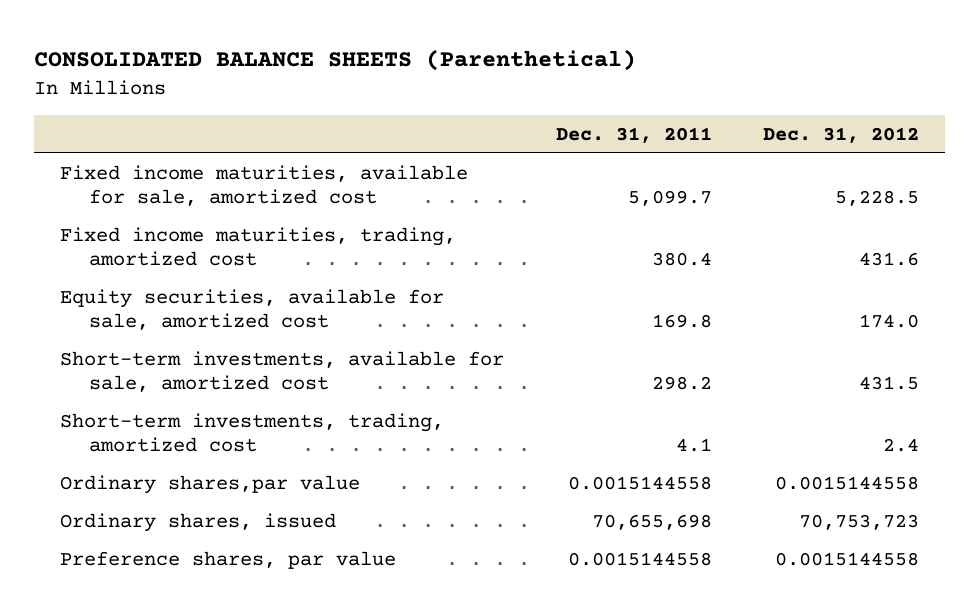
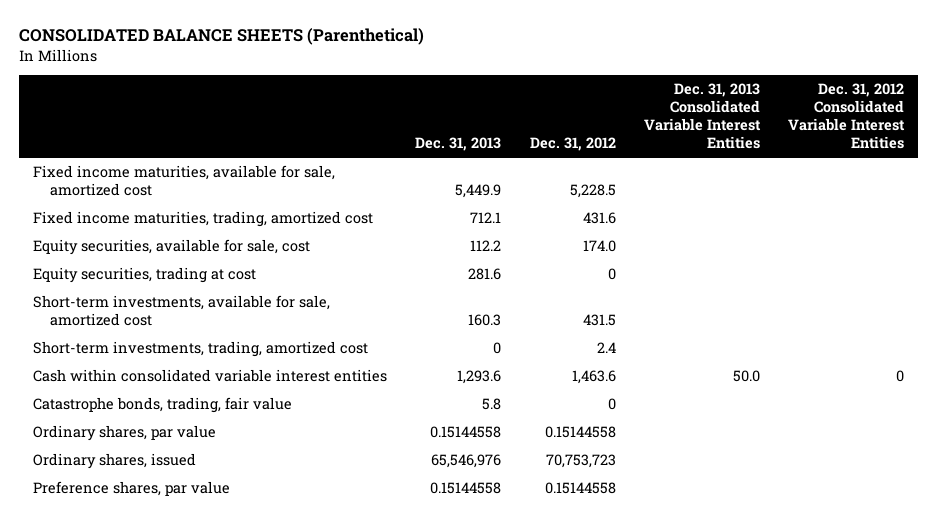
[555,126,712,143] Dec. 31, 2011 -> none
none -> [415,137,502,152] Dec. 31, 2013
none -> [643,83,761,150] Dec. 31, 2013 Consolidated Variable Interest Entities
none -> [788,83,906,150] Dec. 31, 2012 Consolidated Variable Interest Entities
[60,289,445,330] Equity securities, available for sale, amortized cost -> [32,239,310,256] Equity securities, available for sale, cost
none -> [32,267,256,284] Equity securities, trading at cost
none -> [32,369,387,383] Cash within consolidated variable interest entities
none -> [32,397,292,414] Catastrophe bonds, trading, fair value
[60,475,361,495] Ordinary shares,par value -> [32,425,216,442] Ordinary shares, par value
[775,476,920,491] 0.0015144558 -> [544,426,616,439] 0.15144558
[775,552,920,567] 0.0015144558 -> [544,482,616,495] 0.15144558

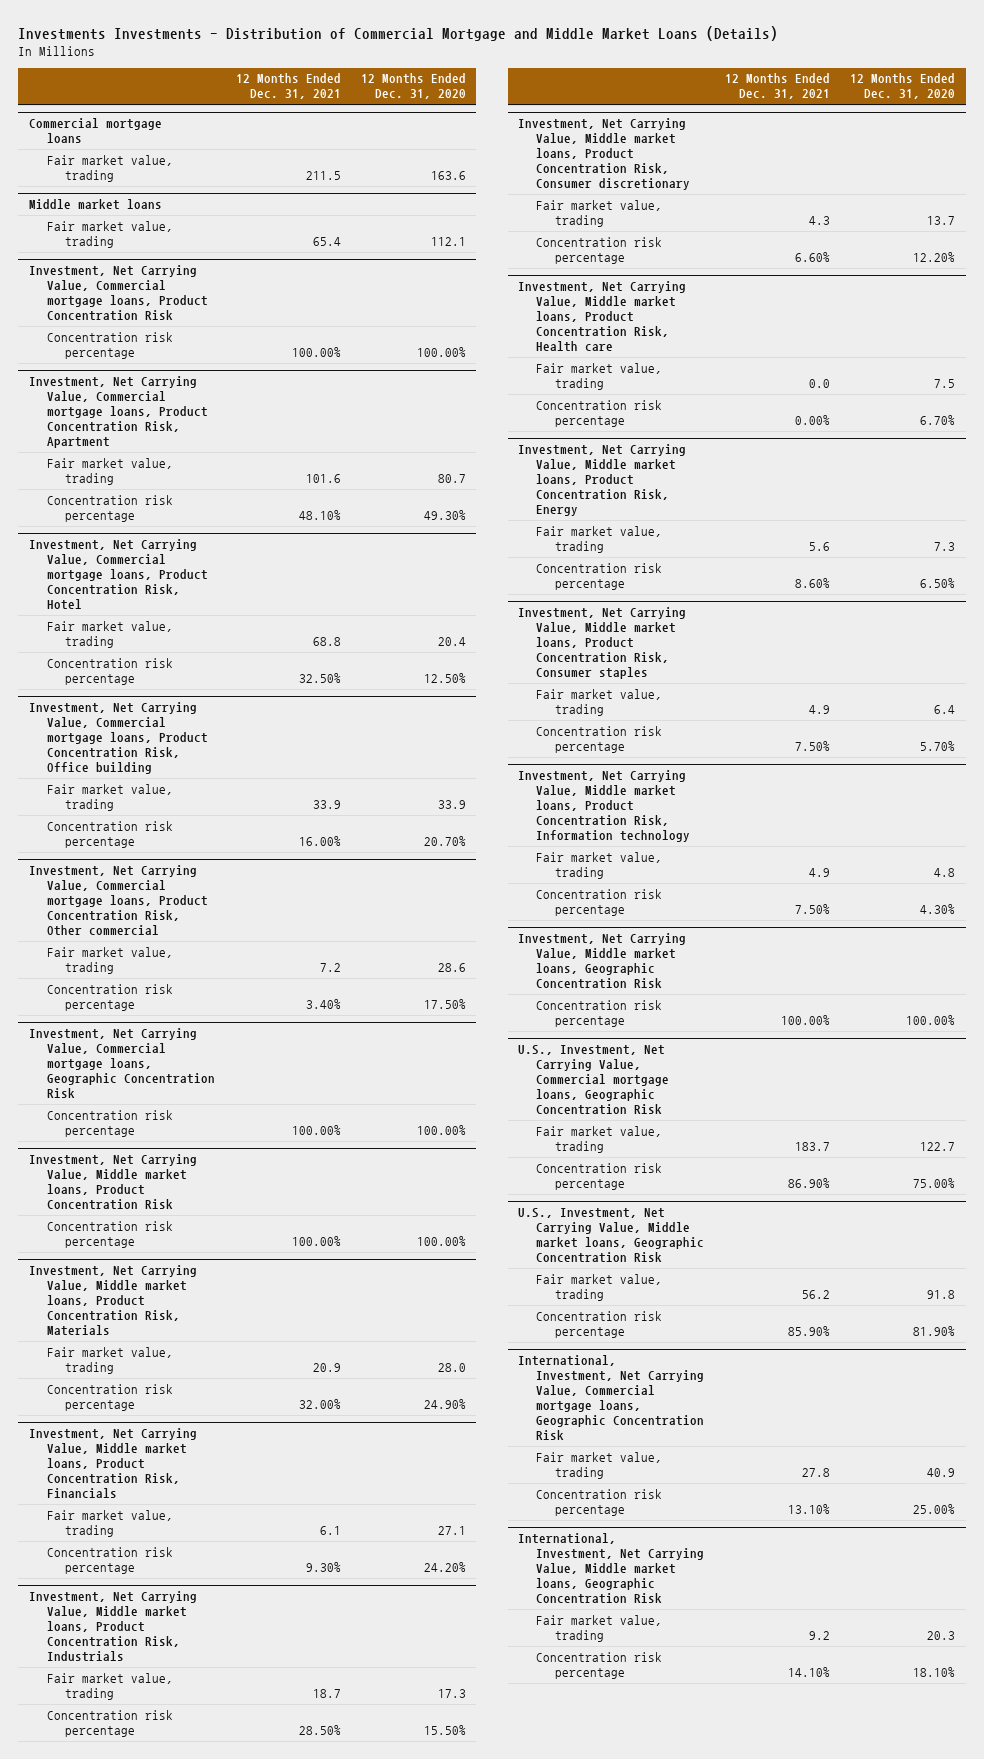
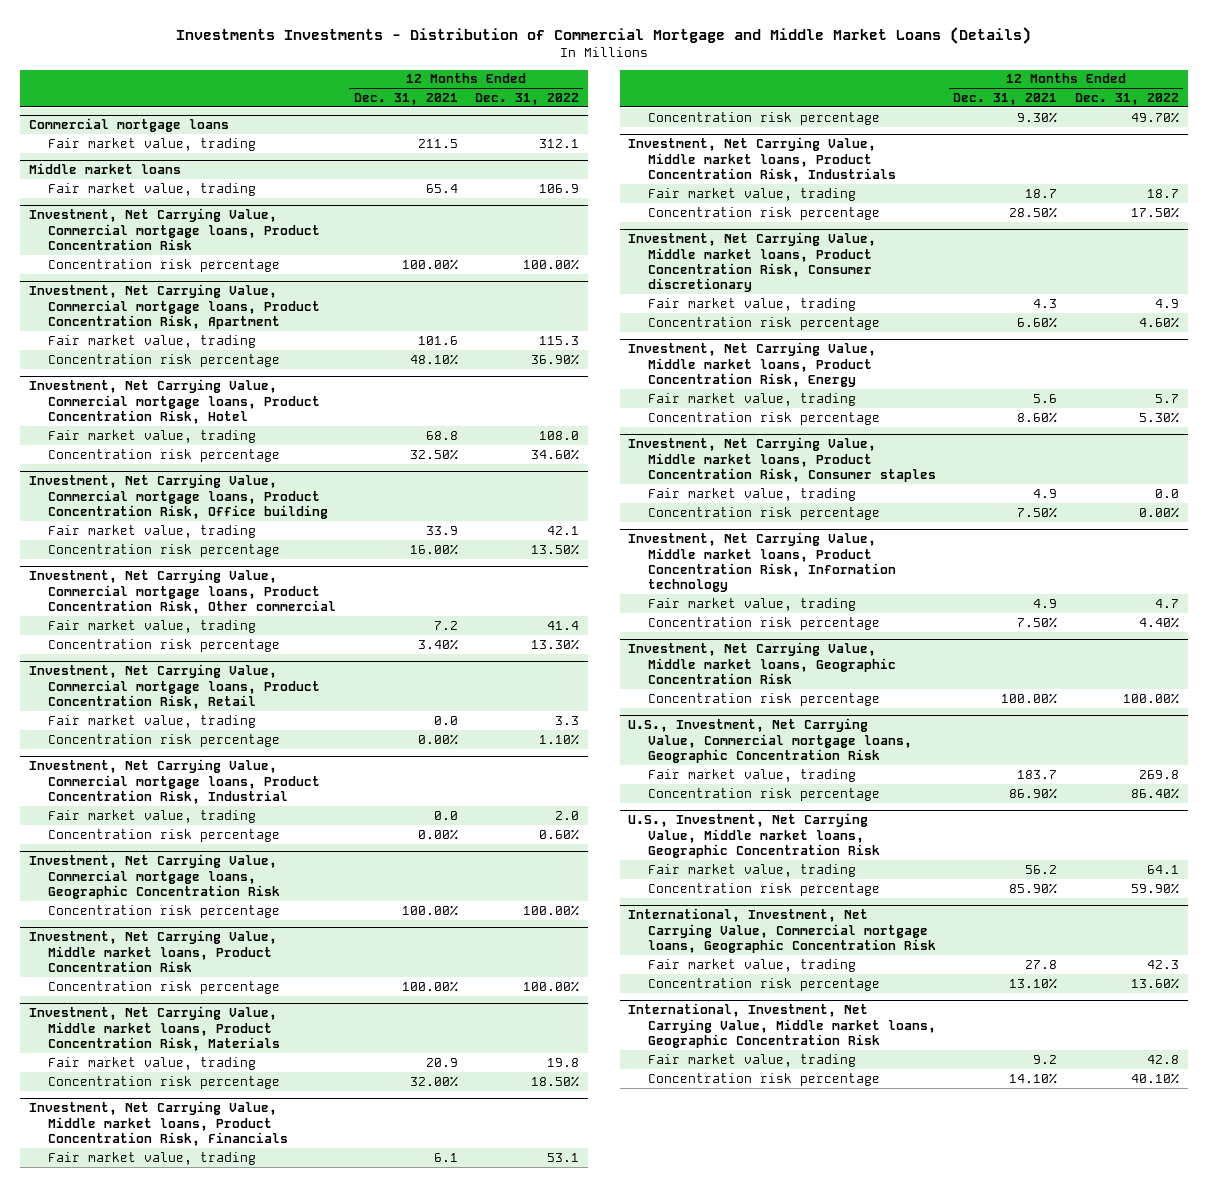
[361,73,467,100] 12 Months Ended Dec. 31, 2020 -> none
none -> [475,93,580,106] Dec. 31, 2022
none -> [28,664,321,709] Investment, Net Carrying Value, Commercial mortgage loans, Product Concentration Risk, Retail
none -> [48,714,257,728] Fair market value, trading
none -> [48,733,281,747] Concentration risk percentage
none -> [28,759,321,804] Investment, Net Carrying Value, Commercial mortgage loans, Product Concentration Risk, Industrial
none -> [48,809,257,823] Fair market value, trading
none -> [48,828,281,842] Concentration risk percentage
[518,281,687,353] Investment, Net Carrying Value, Middle market loans, Product Concentration Risk, Health care -> none
[536,362,663,390] Fair market value, trading -> none
[536,399,663,427] Concentration risk percentage -> none

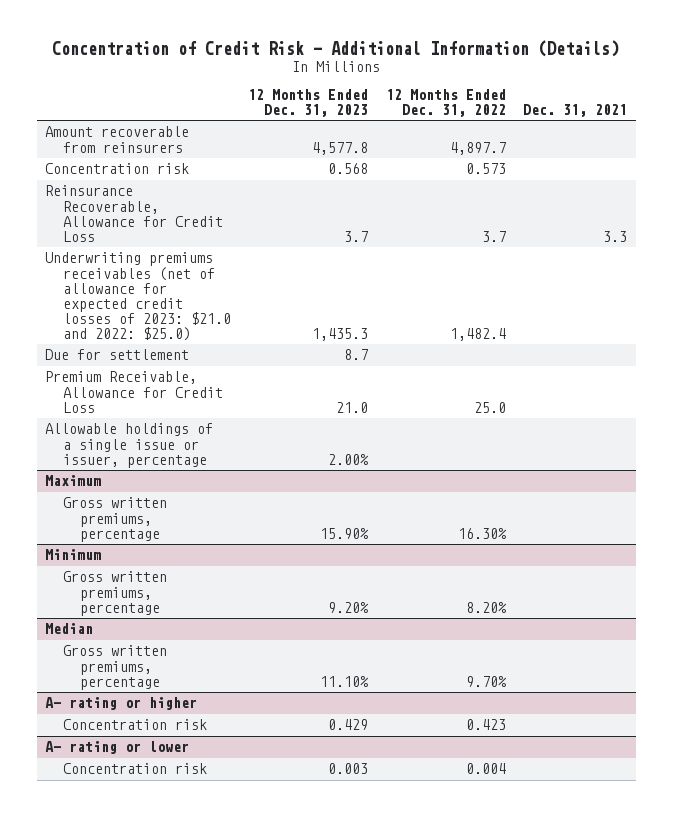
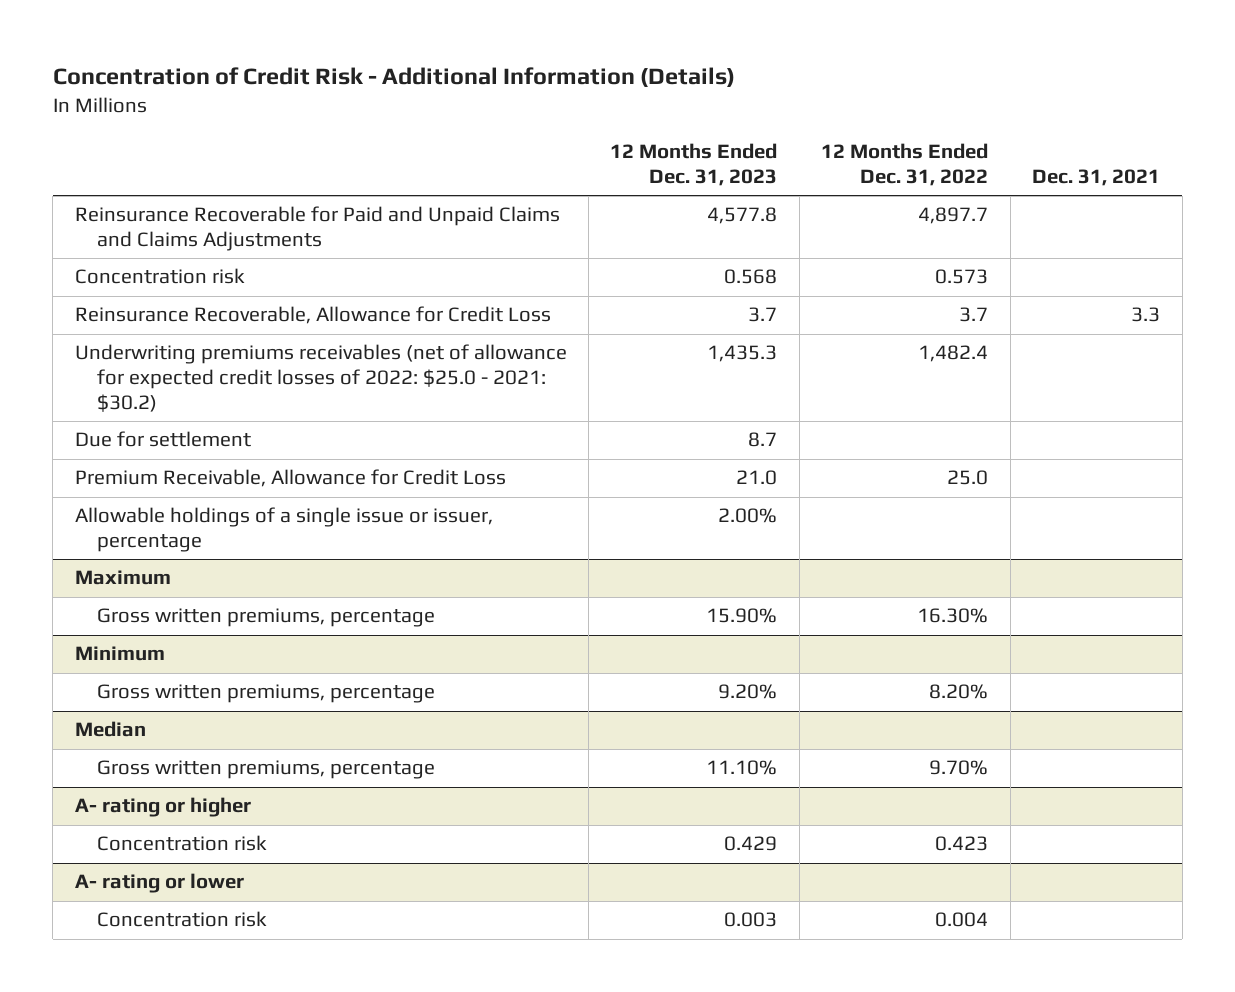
[45,126,190,153] Amount recoverable from reinsurers -> [74,206,560,252] Reinsurance Recoverable for Paid and Unpaid Claims and Claims Adjustments
[45,252,231,342] Underwriting premiums receivables (net of allowance for expected credit losses of 2023: $21.0 and 2022: $25.0) -> [74,344,567,413] Underwriting premiums receivables (net of allowance for expected credit losses of 2022: $25.0 - 2021: $30.2)

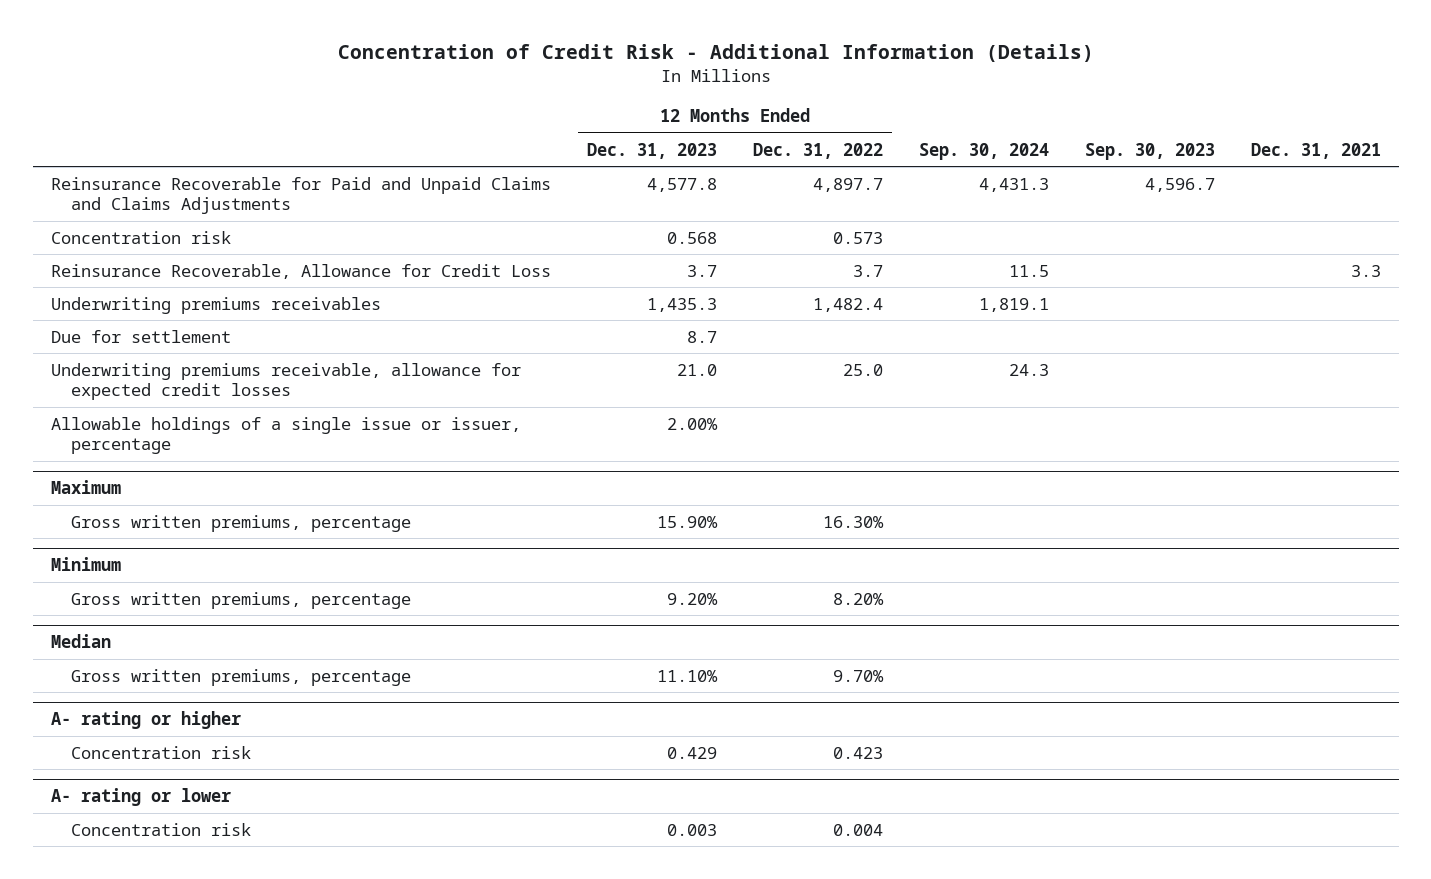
none -> [918,142,1049,160] Sep. 30, 2024
none -> [1084,142,1215,160] Sep. 30, 2023
[74,344,567,413] Underwriting premiums receivables (net of allowance for expected credit losses of 2022: $25.0 - 2021: $30.2) -> [50,296,381,314] Underwriting premiums receivables
[74,469,506,488] Premium Receivable, Allowance for Credit Loss -> [50,362,521,401] Underwriting premiums receivable, allowance for expected credit losses

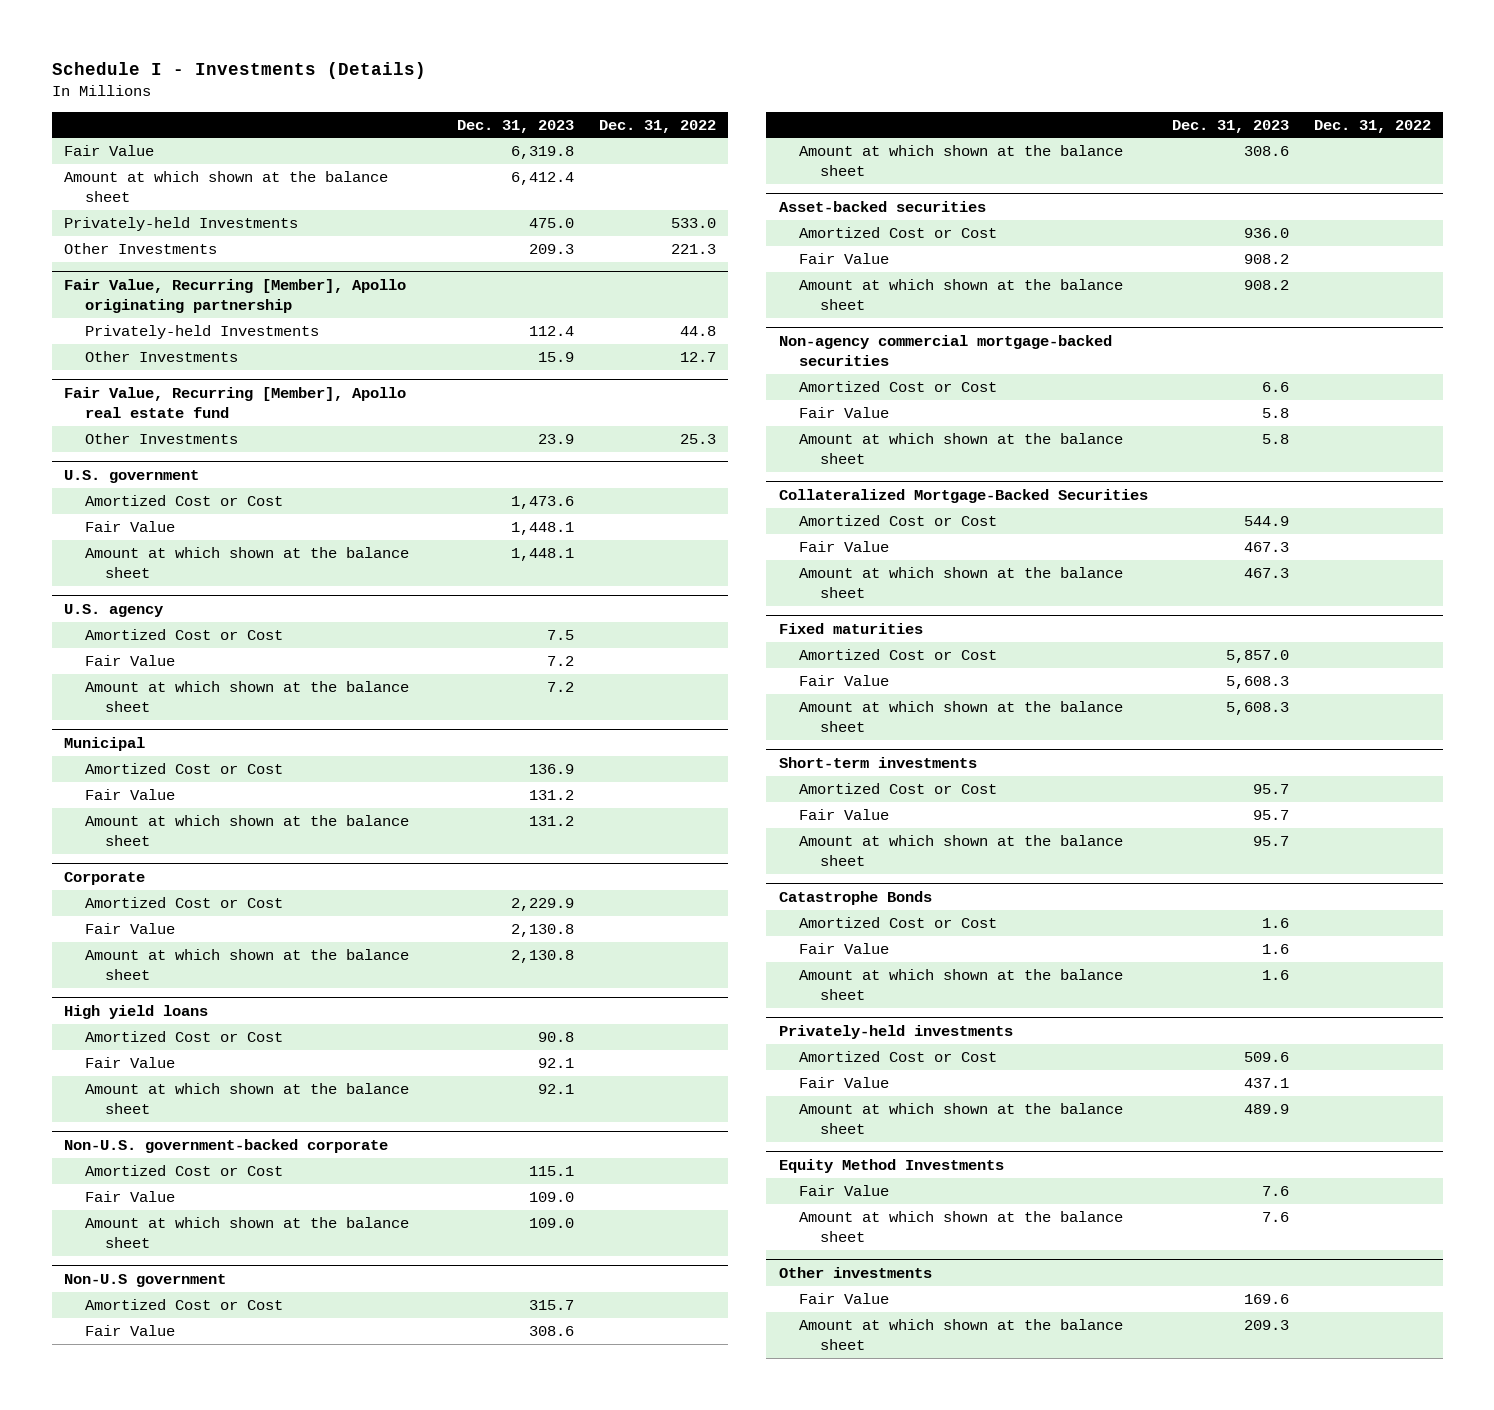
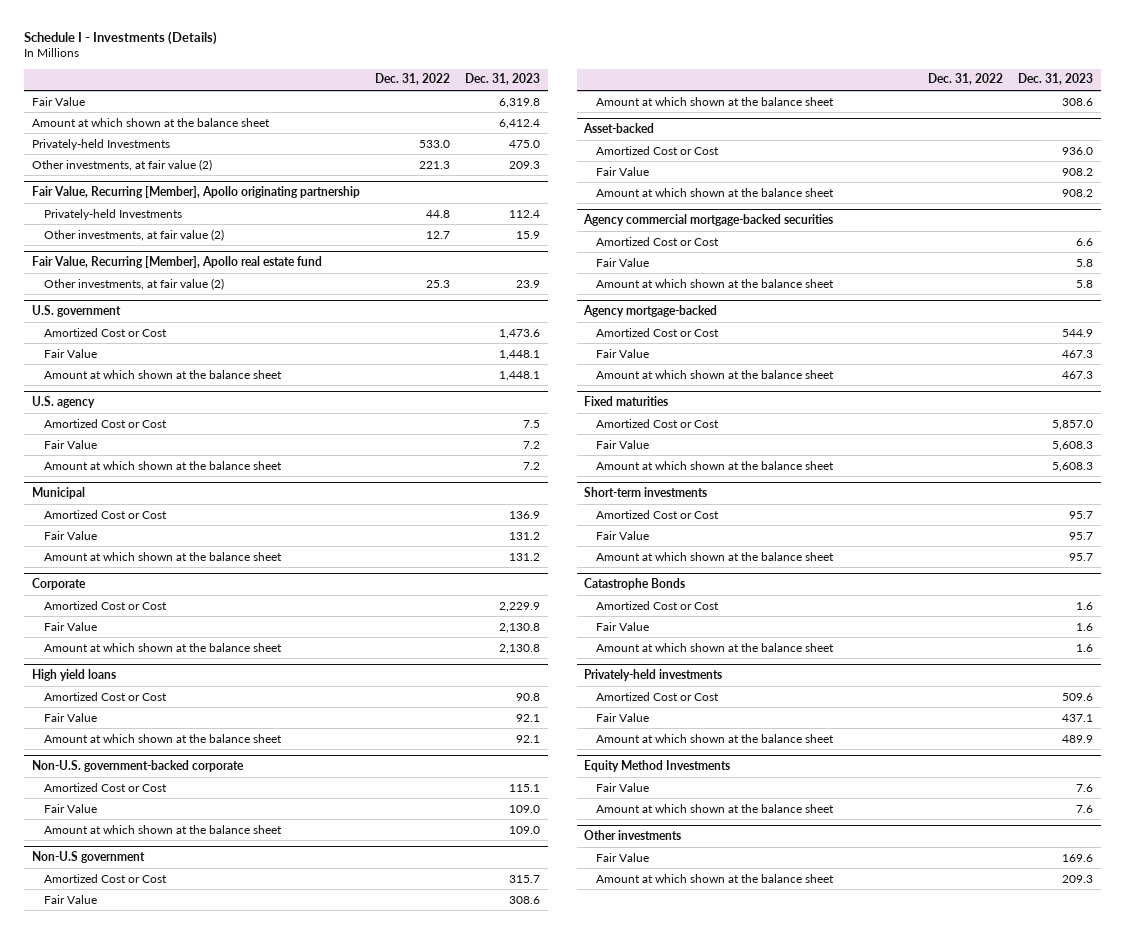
[63,243,217,255] Other Investments -> [31,158,212,171] Other investments, at fair value (2)
[84,351,238,363] Other Investments -> [43,228,224,241] Other investments, at fair value (2)
[84,433,238,445] Other Investments -> [43,277,224,290] Other investments, at fair value (2)
[778,200,986,212] Asset-backed securities -> [583,123,655,134] Asset-backed
[778,334,1112,366] Non-agency commercial mortgage-backed securities -> [583,214,834,227] Agency commercial mortgage-backed securities
[778,488,1148,503] Collateralized Mortgage-Backed Securities -> [583,305,718,318] Agency mortgage-backed

